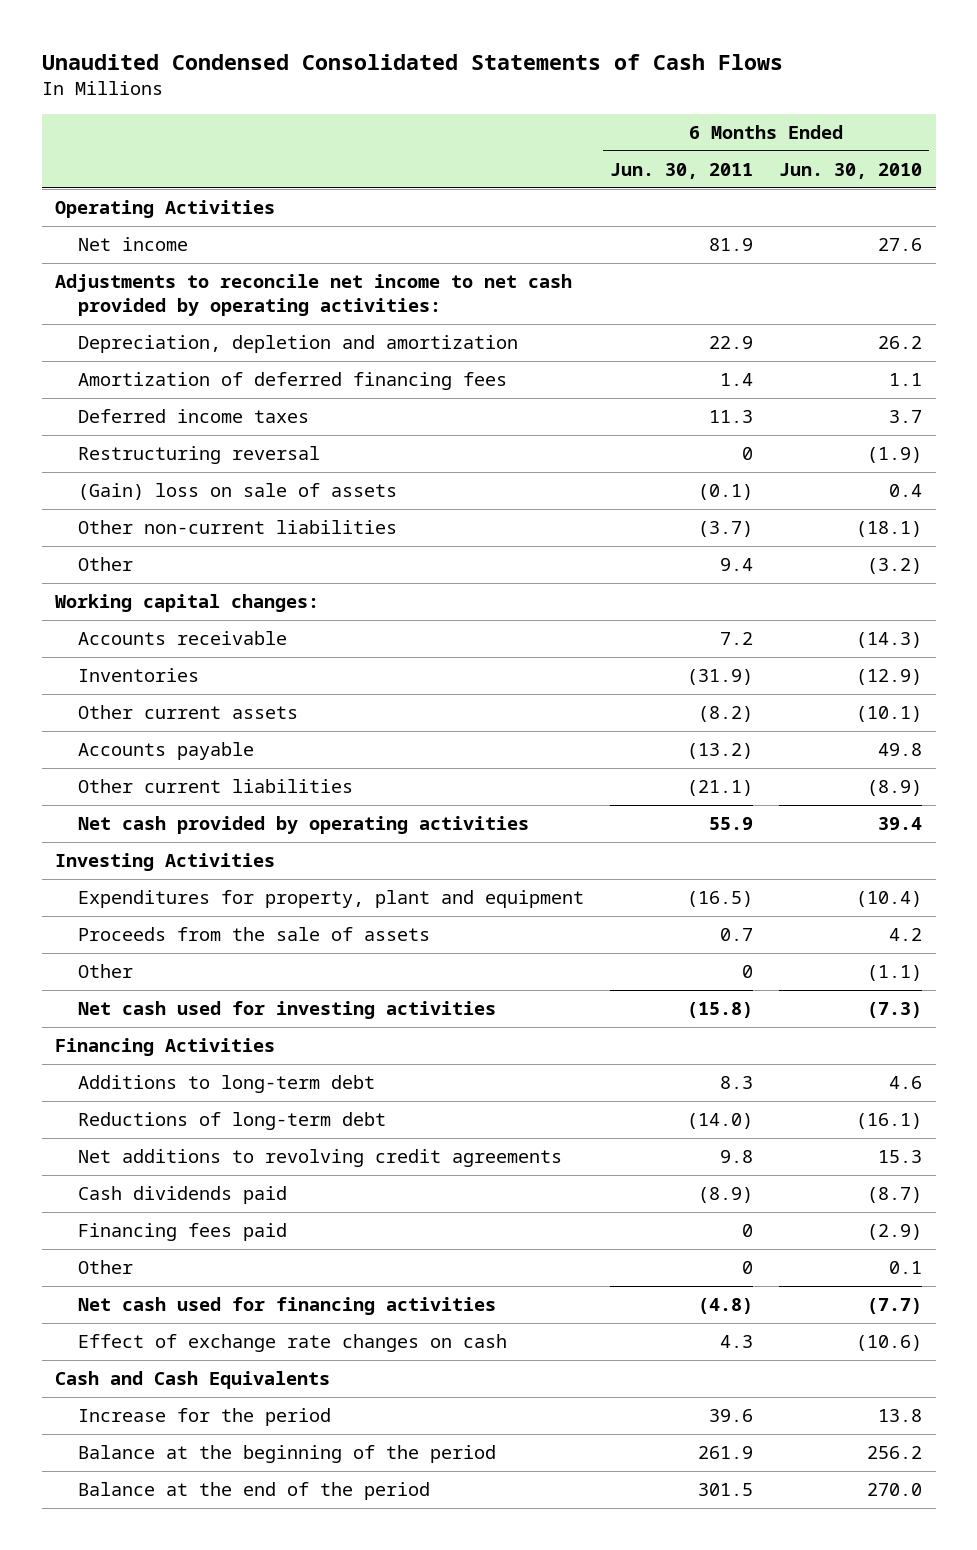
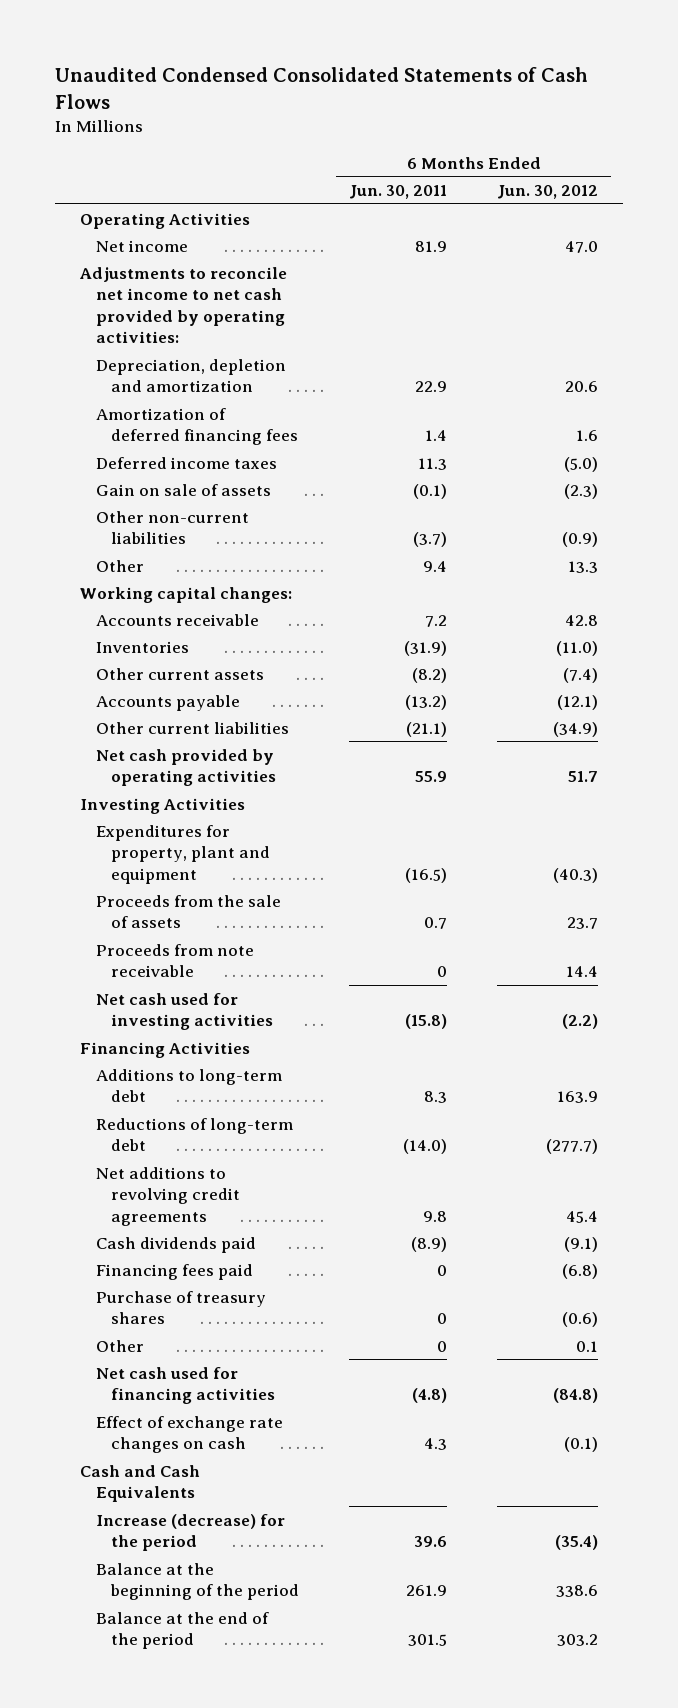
[779,163,923,180] Jun. 30, 2010 -> none
none -> [497,185,599,200] Jun. 30, 2012
[77,446,320,465] Restructuring reversal -> none
[77,483,397,501] (Gain) loss on sale of assets -> [95,483,271,496] Gain on sale of assets
[77,964,133,979] Other -> none
none -> [95,943,254,978] Proceeds from note receivable
none -> [95,1290,266,1325] Purchase of treasury shares
[77,1408,331,1427] Increase for the period -> [95,1513,285,1552] Increase (decrease) for the period

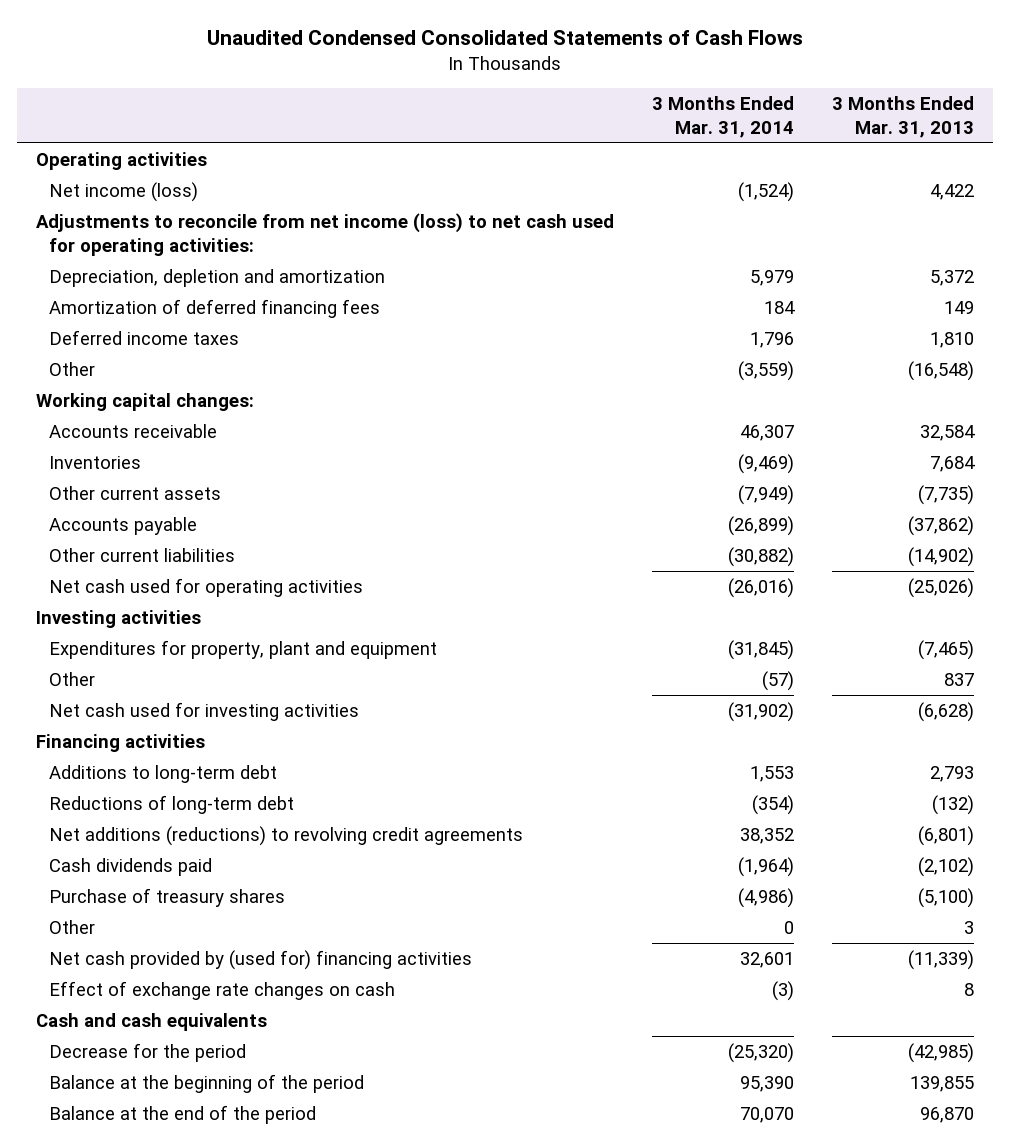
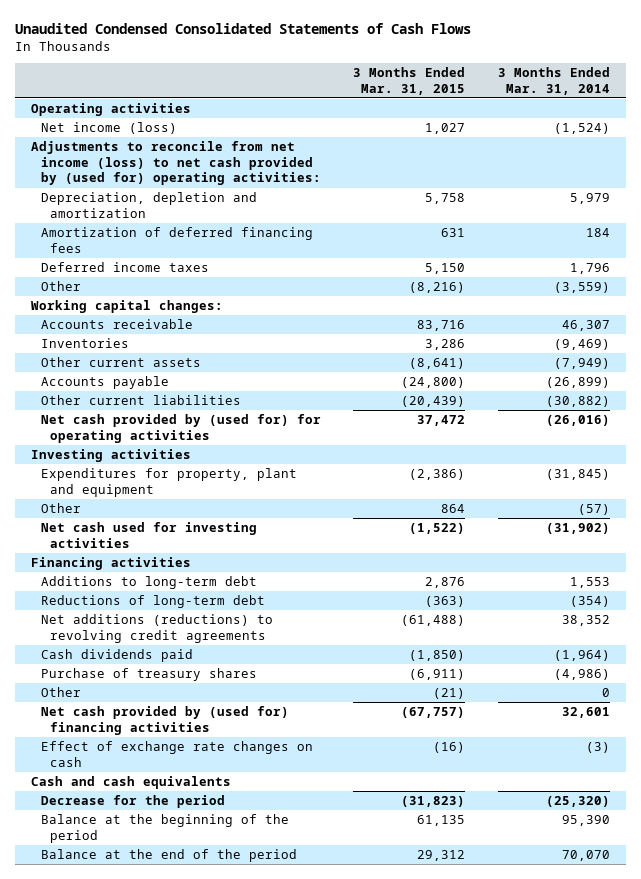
[831,96,974,138] 3 Months Ended Mar. 31, 2013 -> none
none -> [353,67,466,95] 3 Months Ended Mar. 31, 2015
[35,213,614,256] Adjustments to reconcile from net income (loss) to net cash used for operating activities: -> [31,141,321,186] Adjustments to reconcile from net income (loss) to net cash provided by (used for) operating activities:
[48,578,363,598] Net cash used for operating activities -> [40,414,321,443] Net cash provided by (used for) for operating activities

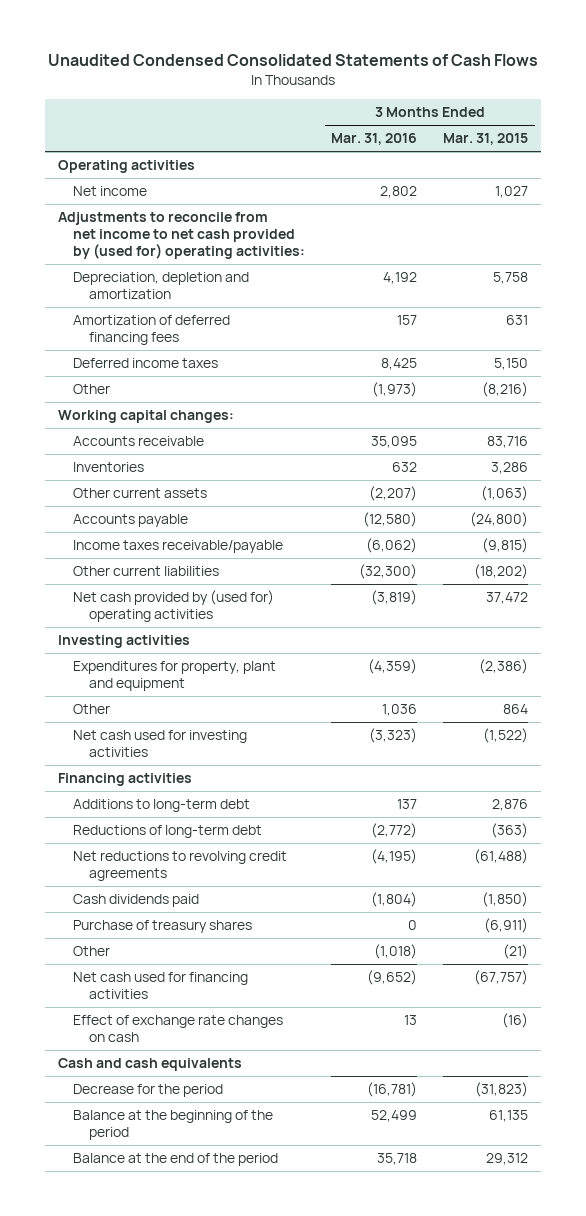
[497,67,610,95] 3 Months Ended Mar. 31, 2014 -> none
none -> [331,133,418,146] Mar. 31, 2016
[40,122,177,135] Net income (loss) -> [73,186,148,197] Net income
[31,141,321,186] Adjustments to reconcile from net income (loss) to net cash provided by (used for) operating activities: -> [57,212,306,259] Adjustments to reconcile from net income to net cash provided by (used for) operating activities:
[409,358,466,370] (8,641) -> [481,486,529,502] (1,063)
none -> [73,540,284,554] Income taxes receivable/payable
[401,396,466,408] (20,439) -> [474,564,529,580] (18,202)
[40,414,321,443] Net cash provided by (used for) for operating activities -> [73,590,275,622] Net cash provided by (used for) operating activities
[40,614,273,643] Net additions (reductions) to revolving credit agreements -> [73,851,288,881] Net reductions to revolving credit agreements
[40,706,289,735] Net cash provided by (used for) financing activities -> [73,972,249,999] Net cash used for financing activities

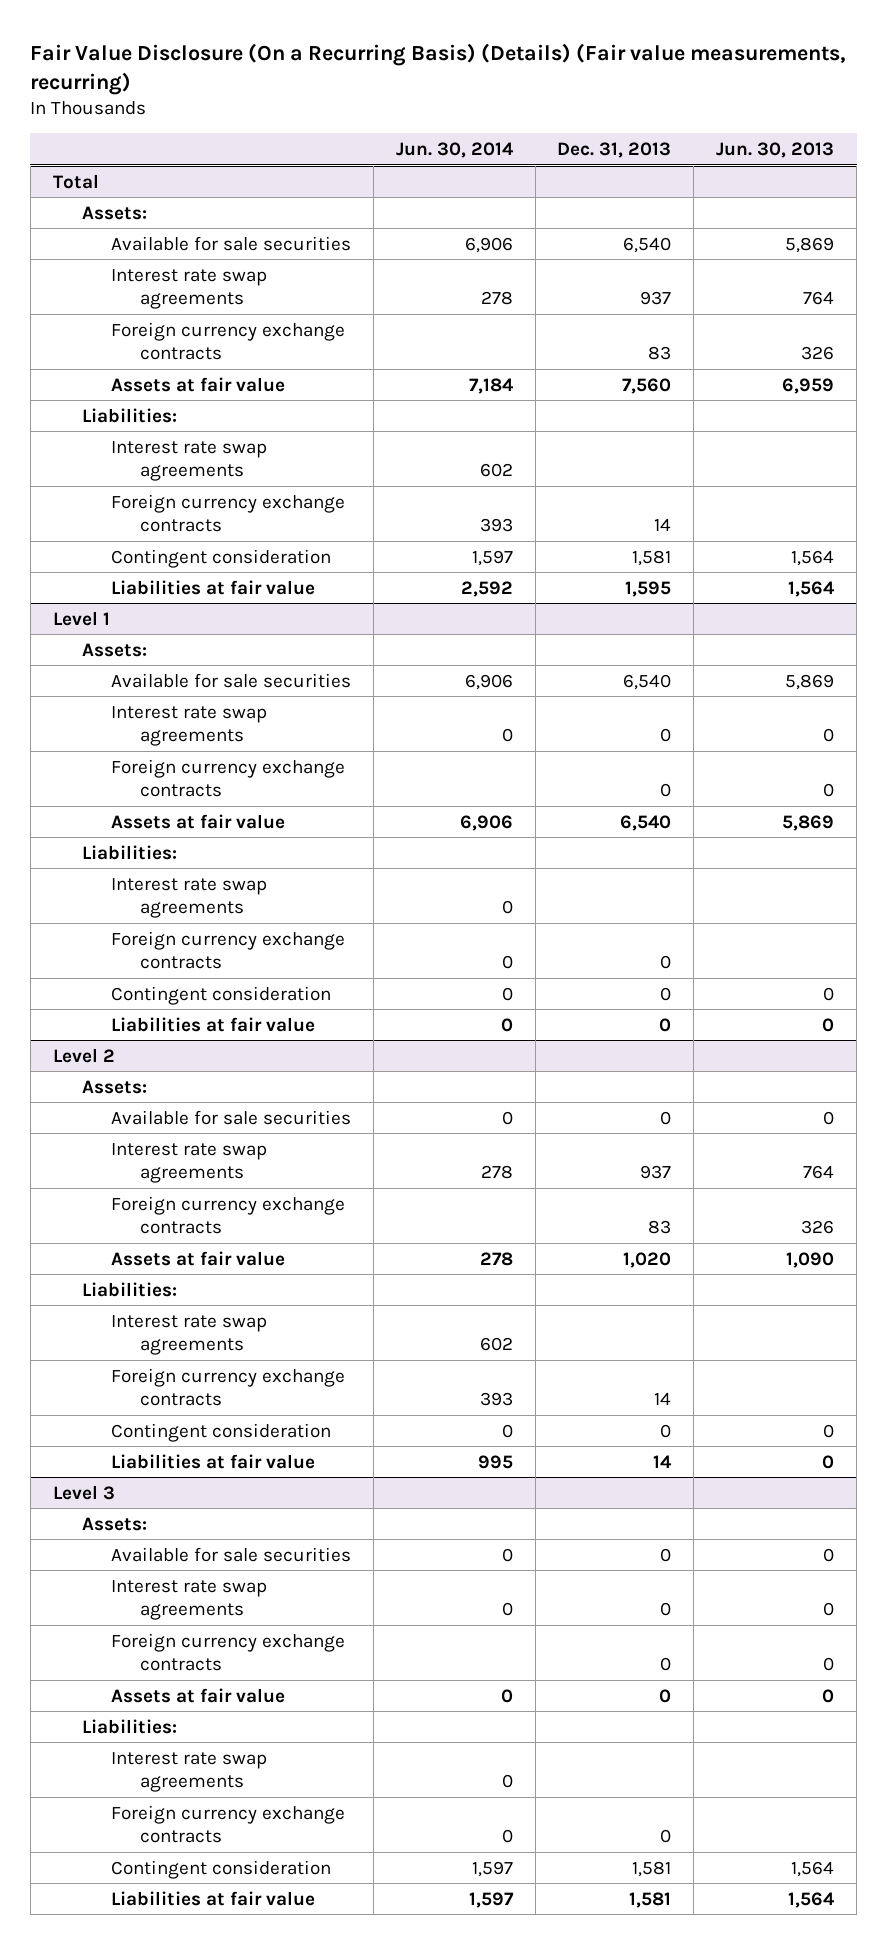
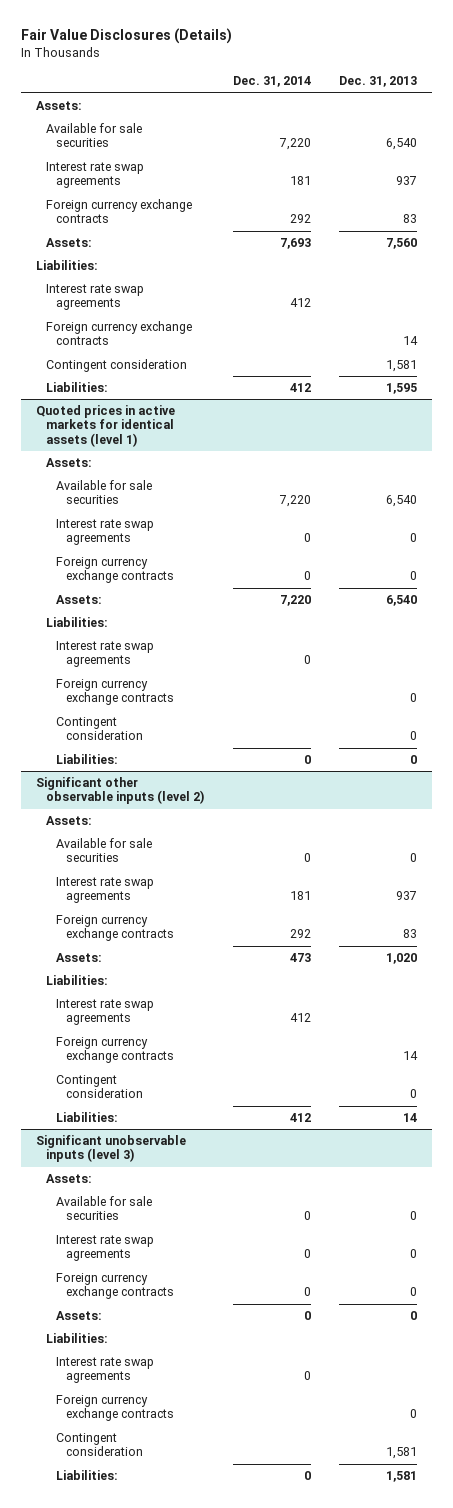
[30,42,846,95] Fair Value Disclosure (On a Recurring Basis) (Details) (Fair value measurements, recurring) -> [21,28,233,45] Fair Value Disclosures (Details)
[395,141,514,158] Jun. 30, 2014 -> none
[716,141,835,158] Jun. 30, 2013 -> none
none -> [232,76,311,88] Dec. 31, 2014
[52,173,99,189] Total -> none
[110,376,285,392] Assets at fair value -> [45,237,92,247] Assets:
[52,610,110,626] Level 1 -> none
[110,579,315,595] Liabilities at fair value -> [45,381,108,392] Liabilities:
none -> [35,404,175,447] Quoted prices in active markets for identical assets (level 1)
[110,813,285,829] Assets at fair value -> [55,594,102,604] Assets:
[52,1047,115,1063] Level 2 -> none
[110,1016,315,1032] Liabilities at fair value -> [55,753,118,764] Liabilities:
none -> [35,776,204,805] Significant other observable inputs (level 2)
[110,1250,285,1266] Assets at fair value -> [55,952,102,962] Assets:
[52,1484,115,1500] Level 3 -> none
[110,1453,315,1469] Liabilities at fair value -> [55,1111,118,1122] Liabilities:
none -> [35,1134,186,1163] Significant unobservable inputs (level 3)
[110,1687,285,1703] Assets at fair value -> [55,1310,102,1320] Assets:
[110,1890,315,1906] Liabilities at fair value -> [55,1469,118,1480] Liabilities:

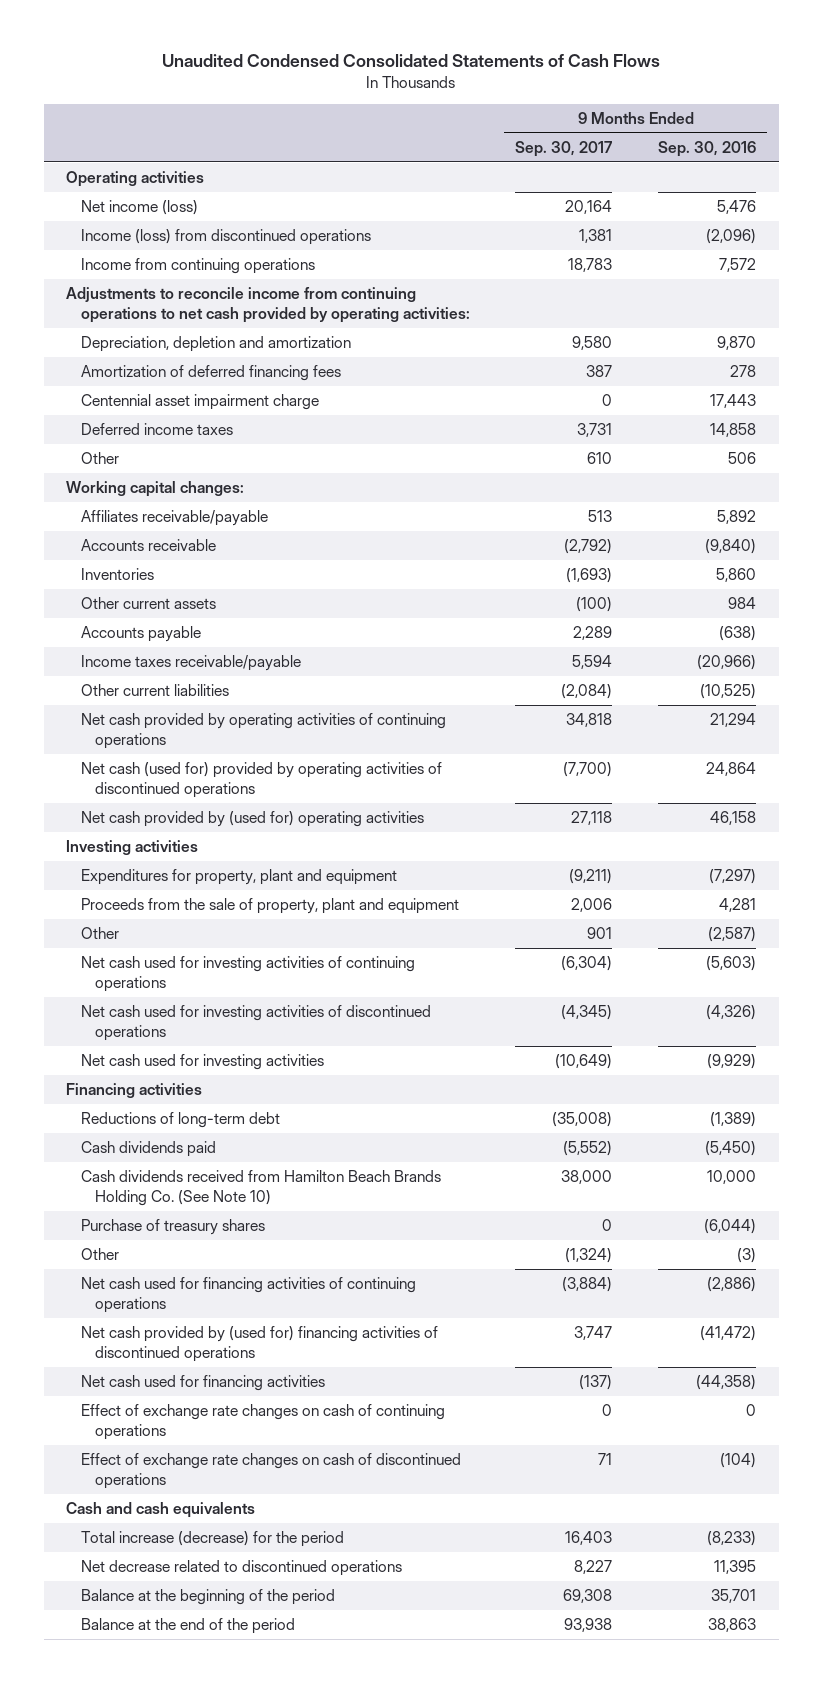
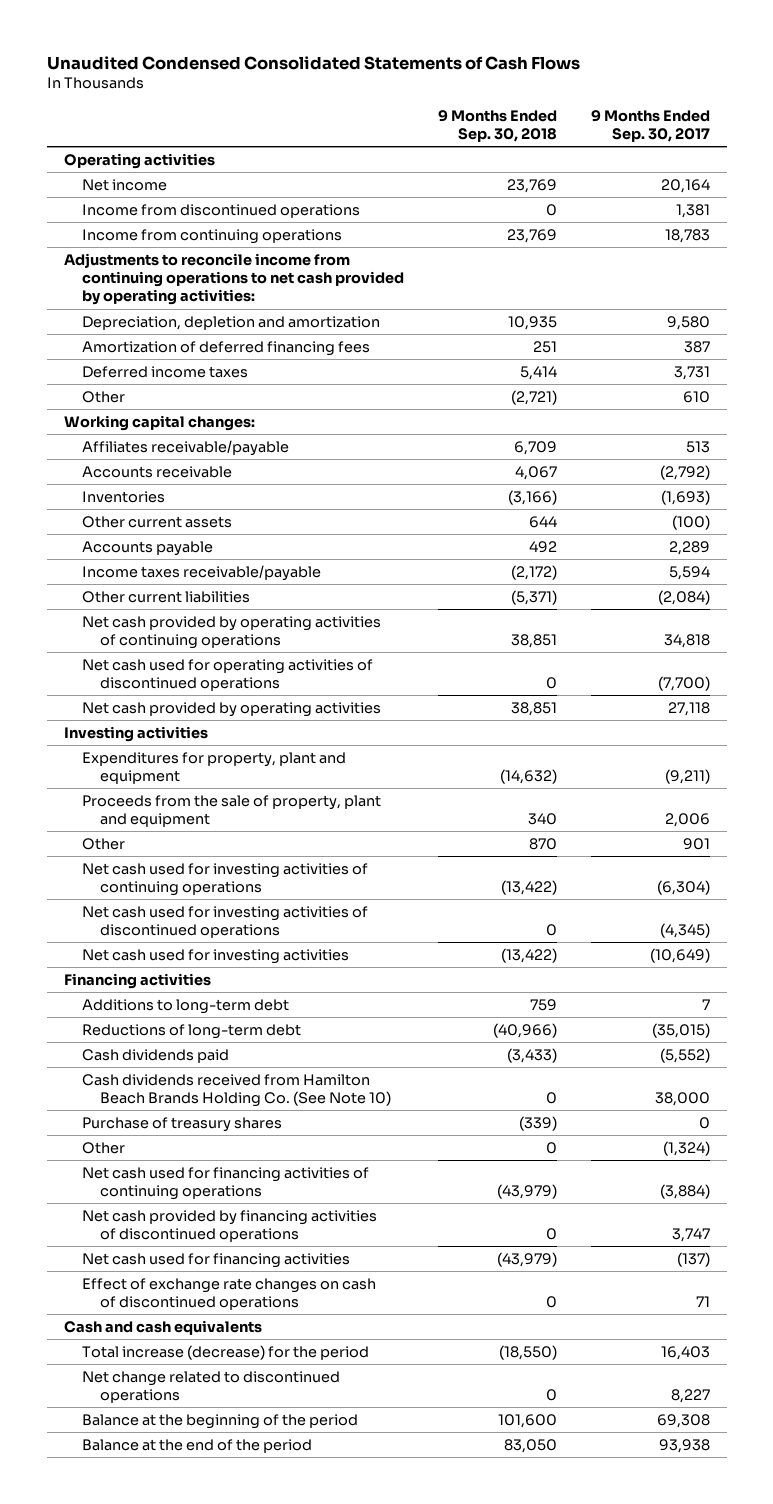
[658,140,757,157] Sep. 30, 2016 -> none
none -> [437,109,557,142] 9 Months Ended Sep. 30, 2018
[80,200,198,216] Net income (loss) -> [81,178,167,191] Net income
[80,229,371,246] Income (loss) from discontinued operations -> [81,203,360,218] Income from discontinued operations
[80,394,319,411] Centennial asset impairment charge -> none
[80,762,442,798] Net cash (used for) provided by operating activities of discontinued operations -> [81,658,373,692] Net cash used for operating activities of discontinued operations
[80,811,424,828] Net cash provided by (used for) operating activities -> [81,701,381,717] Net cash provided by operating activities
none -> [81,998,289,1014] Additions to long-term debt
[552,1112,613,1128] (35,008) -> [651,1022,710,1038] (35,015)
[80,1326,438,1362] Net cash provided by (used for) financing activities of discontinued operations -> [81,1209,377,1243] Net cash provided by financing activities of discontinued operations
[80,1404,445,1440] Effect of exchange rate changes on cash of continuing operations -> none
[80,1560,402,1577] Net decrease related to discontinued operations -> [81,1370,340,1404] Net change related to discontinued operations

